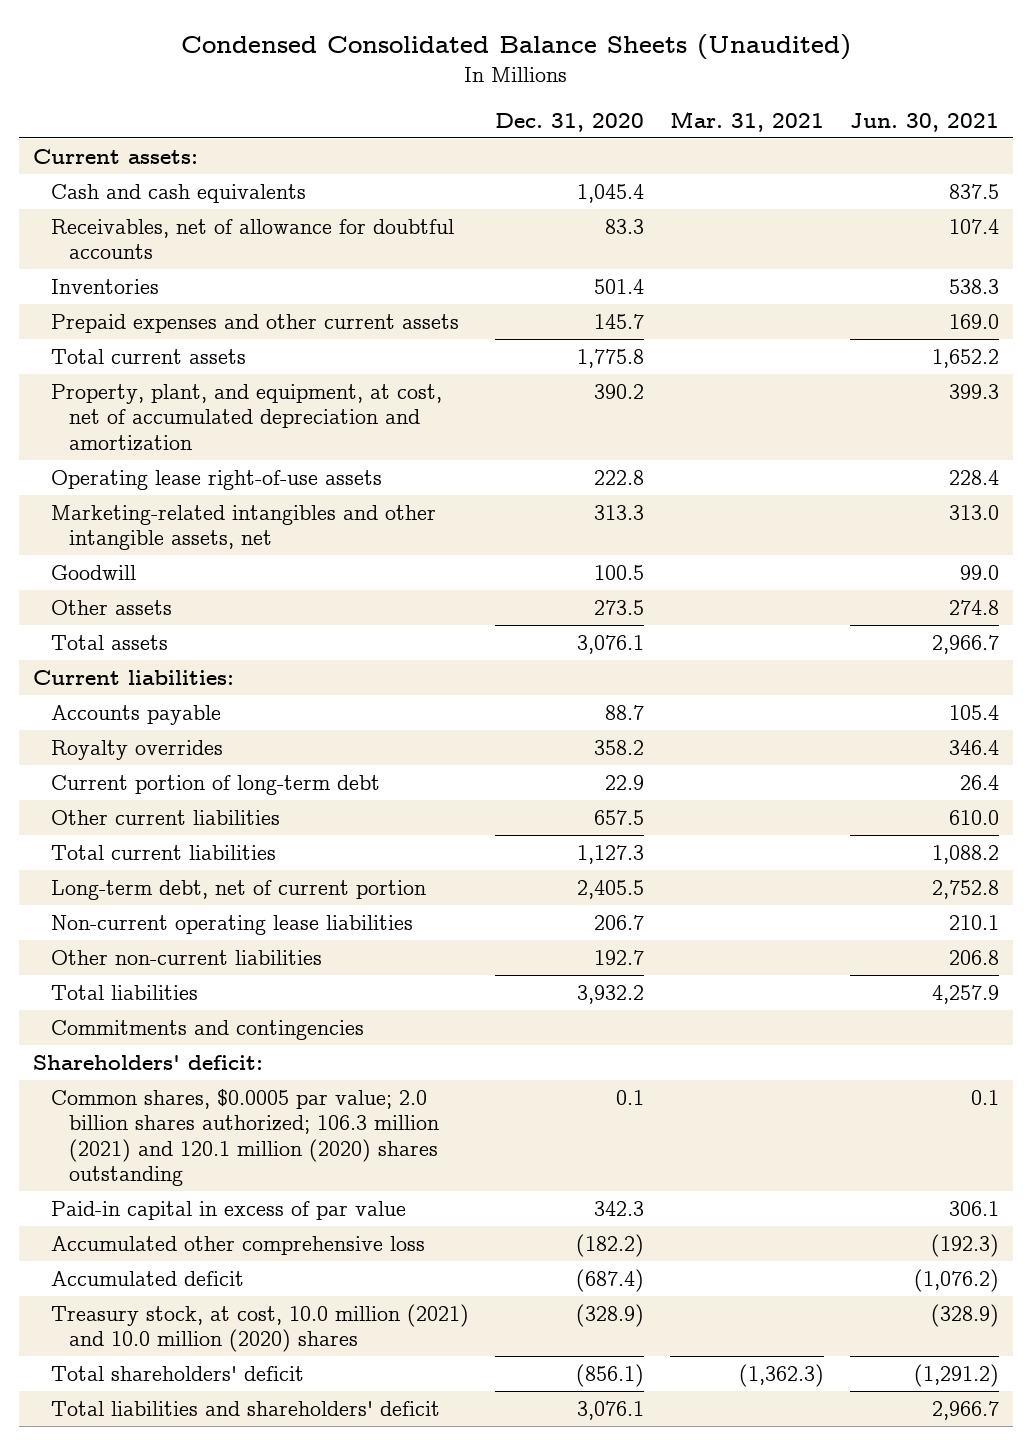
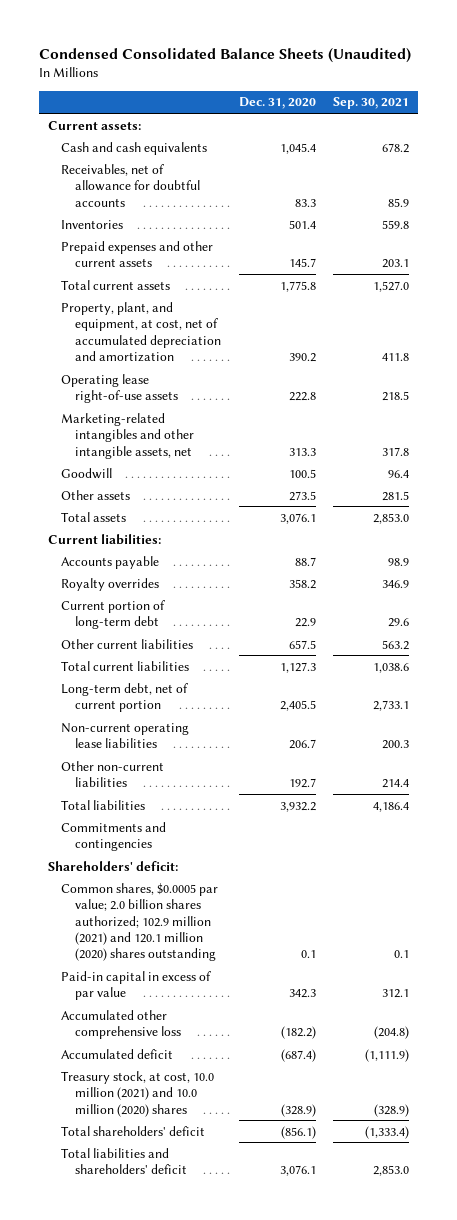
[670,111,825,133] Mar. 31, 2021 -> none
[850,113,1000,133] Jun. 30, 2021 -> none
none -> [333,97,410,110] Sep. 30, 2021
[50,1088,439,1187] Common shares, $0.0005 par value; 2.0 billion shares authorized; 106.3 million (2021) and 120.1 million (2020) shares outstanding -> [61,882,219,962] Common shares, $0.0005 par value; 2.0 billion shares authorized; 102.9 million (2021) and 120.1 million (2020) shares outstanding

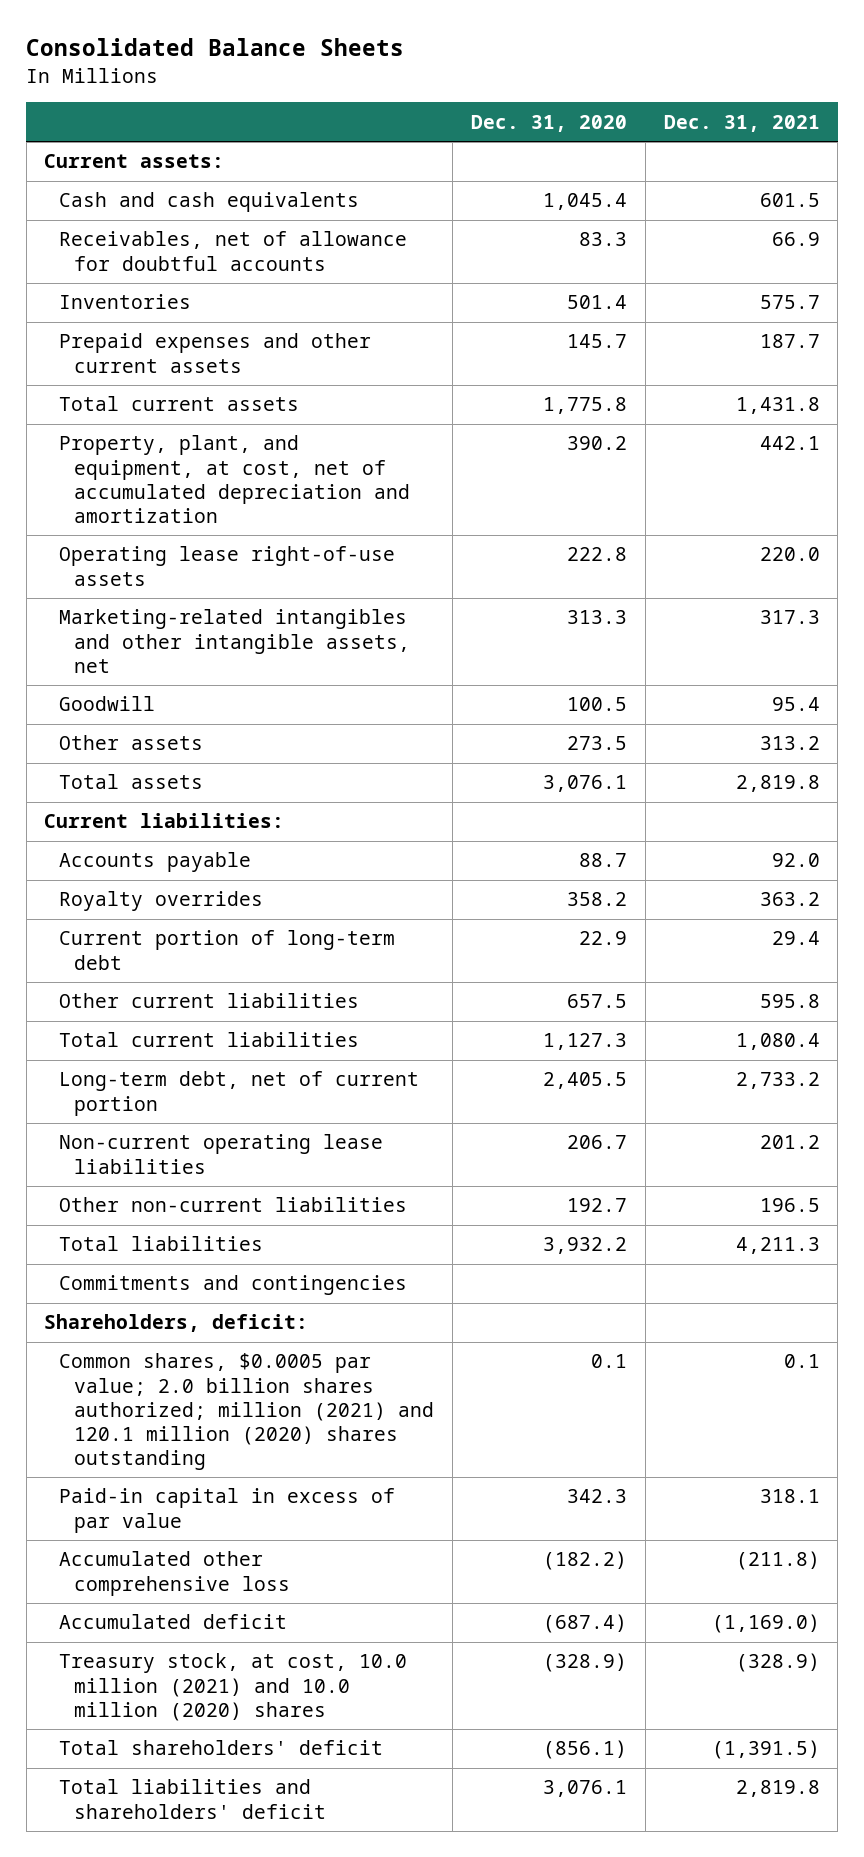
[38,48,411,64] Condensed Consolidated Balance Sheets (Unaudited) -> [26,38,405,57] Consolidated Balance Sheets
[333,97,410,110] Sep. 30, 2021 -> none
none -> [663,114,820,132] Dec. 31, 2021
[47,860,178,871] Shareholders' deficit: -> [44,1314,309,1333] Shareholders, deficit:
[61,882,219,962] Common shares, $0.0005 par value; 2.0 billion shares authorized; 102.9 million (2021) and 120.1 million (2020) shares outstanding -> [59,1353,435,1470] Common shares, $0.0005 par value; 2.0 billion shares authorized; million (2021) and 120.1 million (2020) shares outstanding

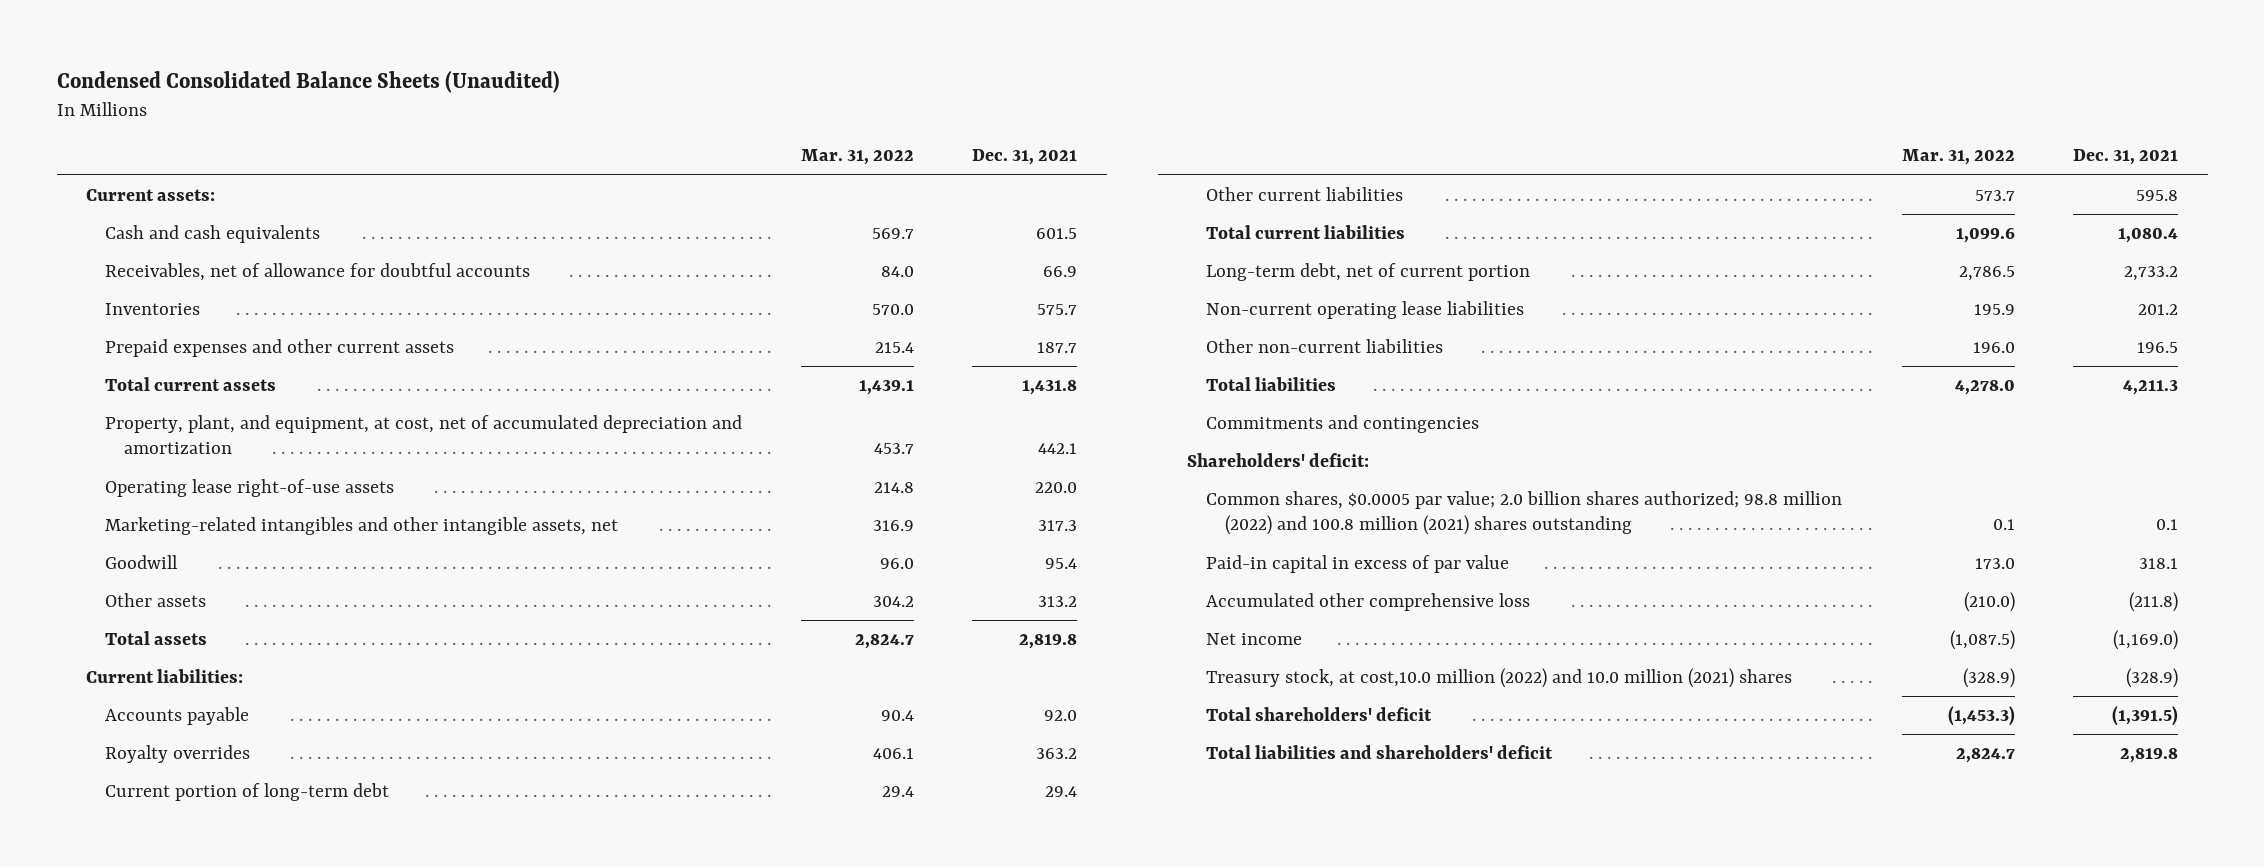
[26,38,405,57] Consolidated Balance Sheets -> [56,71,560,94] Condensed Consolidated Balance Sheets (Unaudited)
[470,114,627,132] Dec. 31, 2020 -> none
none -> [800,149,914,166] Mar. 31, 2022
[44,1314,309,1333] Shareholders, deficit: -> [1186,453,1369,468] Shareholders' deficit:
[59,1353,435,1470] Common shares, $0.0005 par value; 2.0 billion shares authorized; million (2021) and 120.1 million (2020) shares outstanding -> [1205,491,1842,536] Common shares, $0.0005 par value; 2.0 billion shares authorized; 98.8 million (2022) and 100.8 million (2021) shares outstanding
[59,1614,288,1630] Accumulated deficit -> [1205,633,1302,646] Net income
[59,1653,408,1721] Treasury stock, at cost, 10.0 million (2021) and 10.0 million (2020) shares -> [1205,668,1792,689] Treasury stock, at cost,10.0 million (2022) and 10.0 million (2021) shares

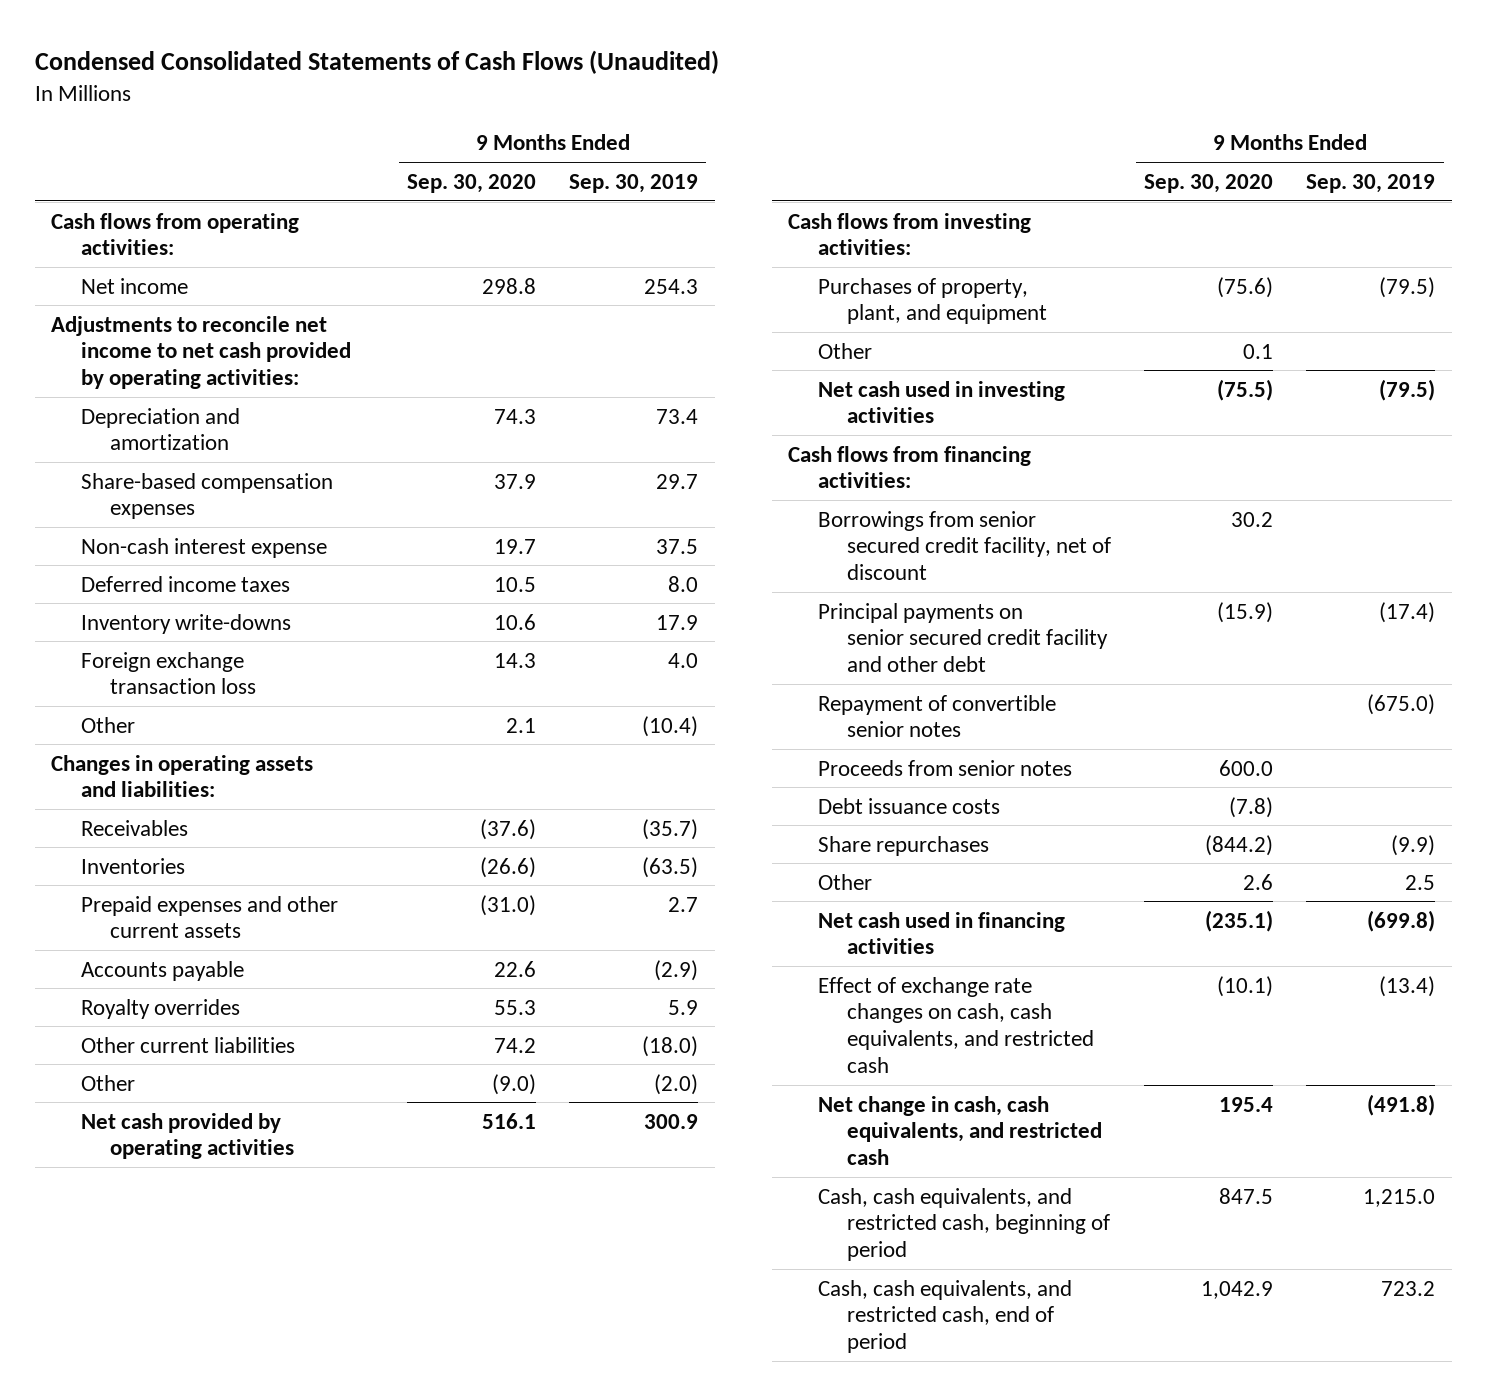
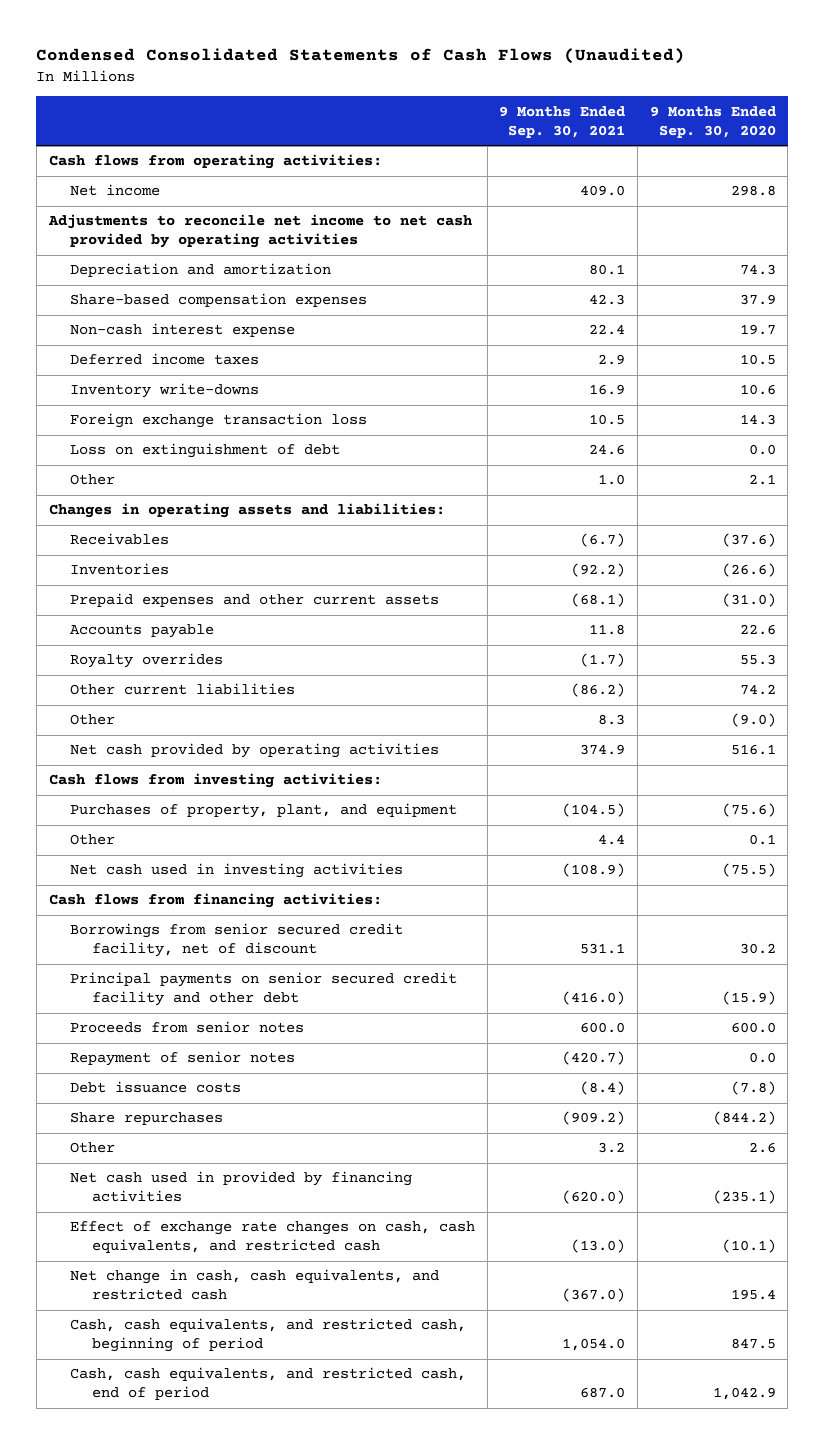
[569,173,699,193] Sep. 30, 2019 -> none
none -> [499,105,626,138] 9 Months Ended Sep. 30, 2021
[51,315,351,390] Adjustments to reconcile net income to net cash provided by operating activities: -> [47,214,472,249] Adjustments to reconcile net income to net cash provided by operating activities
none -> [70,443,341,459] Loss on extinguishment of debt
[817,694,1056,738] Repayment of convertible senior notes -> none
none -> [70,1051,296,1067] Repayment of senior notes
[817,911,1065,955] Net cash used in financing activities -> [70,1171,413,1203] Net cash used in provided by financing activities

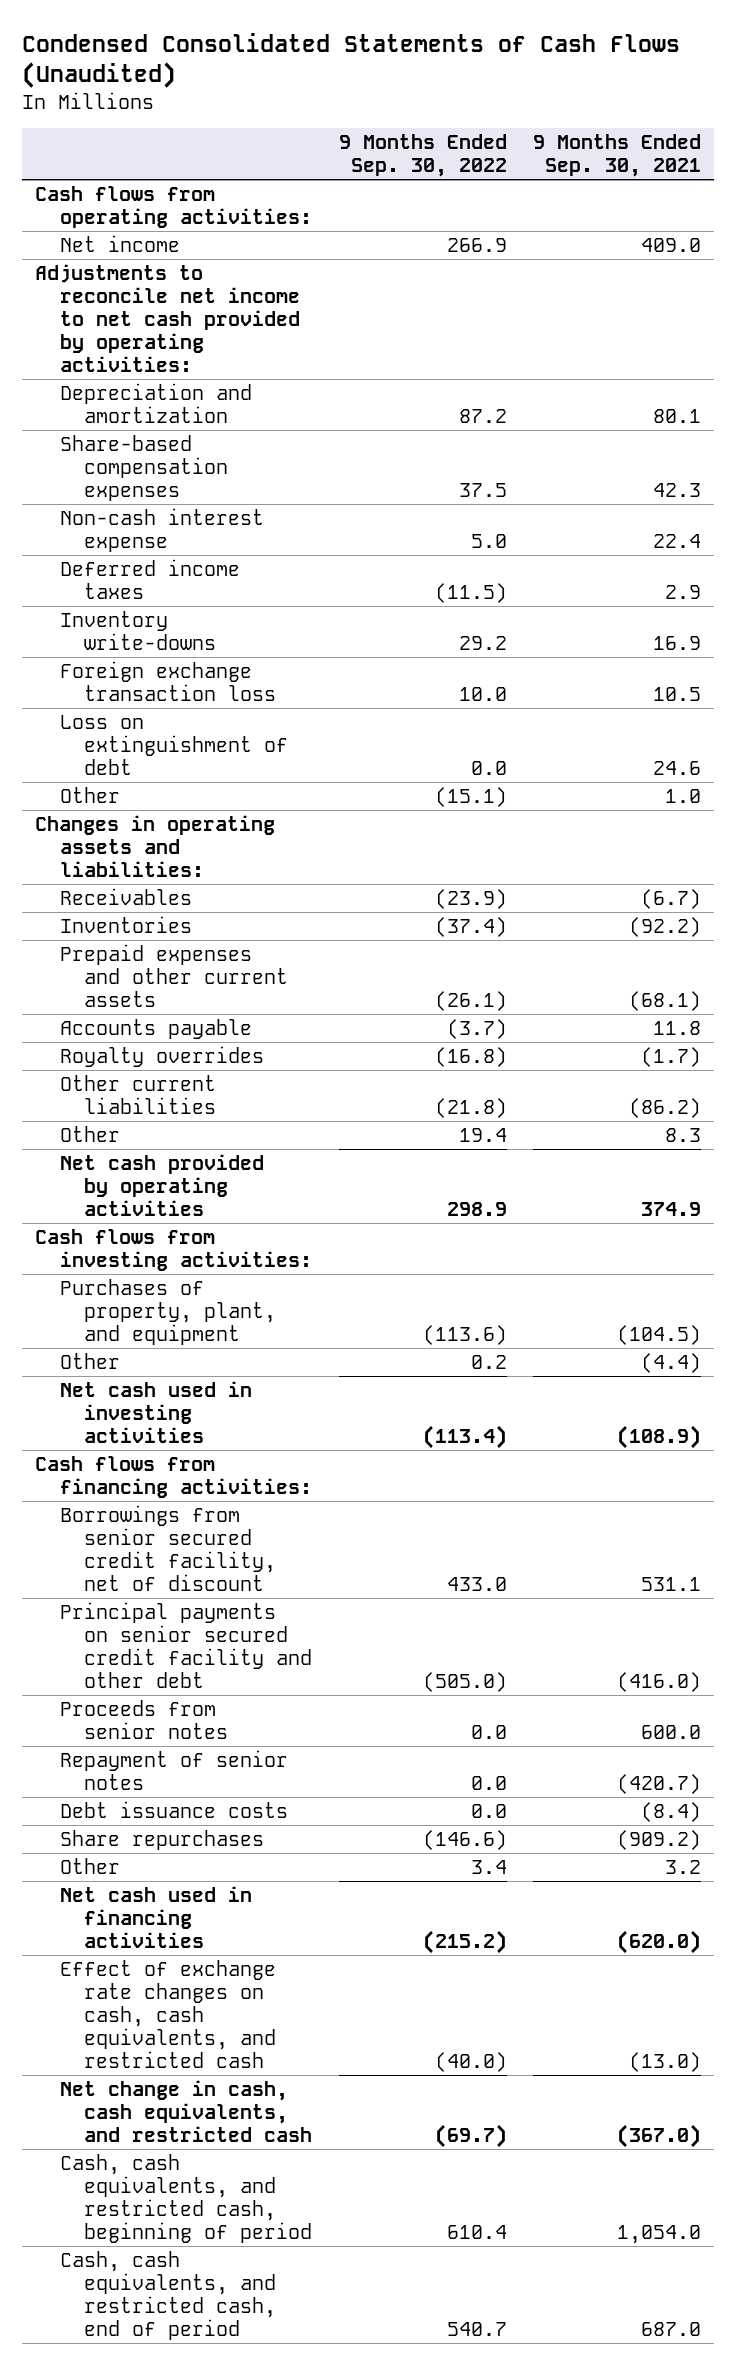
[649,105,776,138] 9 Months Ended Sep. 30, 2020 -> none
none -> [338,134,507,177] 9 Months Ended Sep. 30, 2022
[47,214,472,249] Adjustments to reconcile net income to net cash provided by operating activities -> [35,264,300,372] Adjustments to reconcile net income to net cash provided by operating activities:
[598,834,626,846] 4.4 -> [640,1353,701,1374] (4.4)
[70,1171,413,1203] Net cash used in provided by financing activities -> [59,1886,252,1948] Net cash used in financing activities

